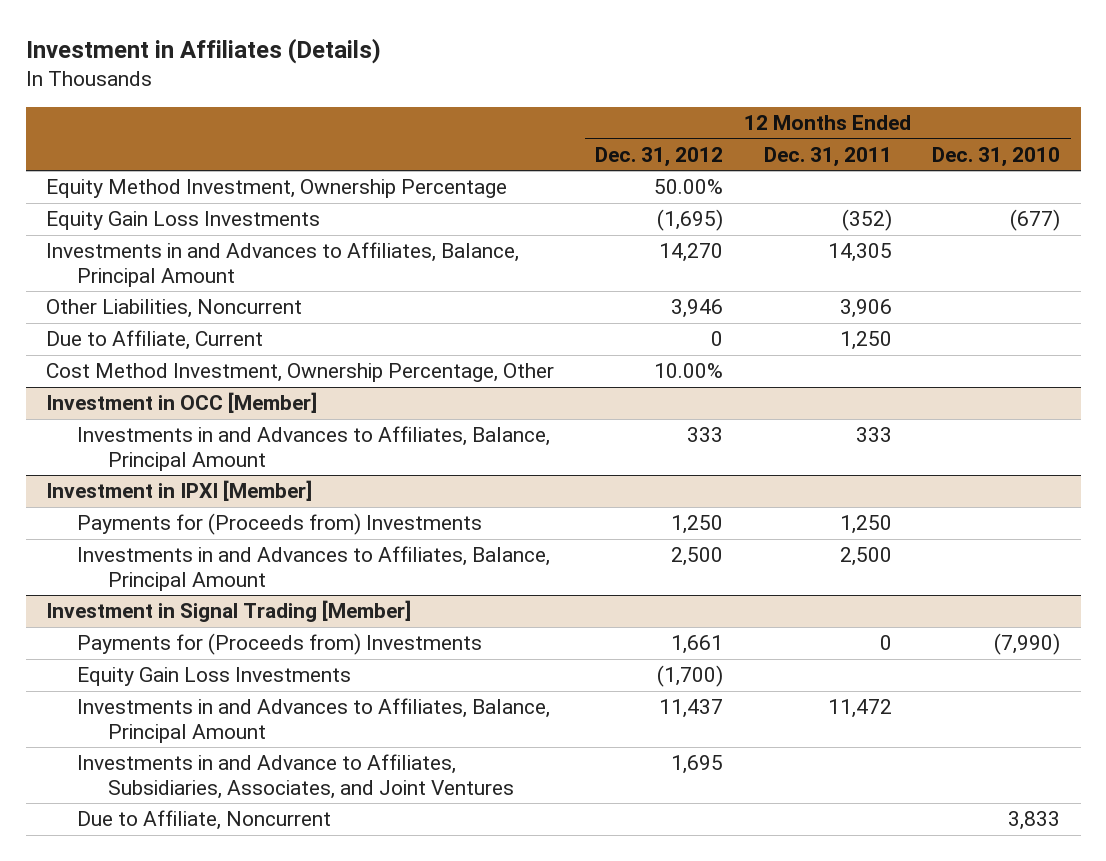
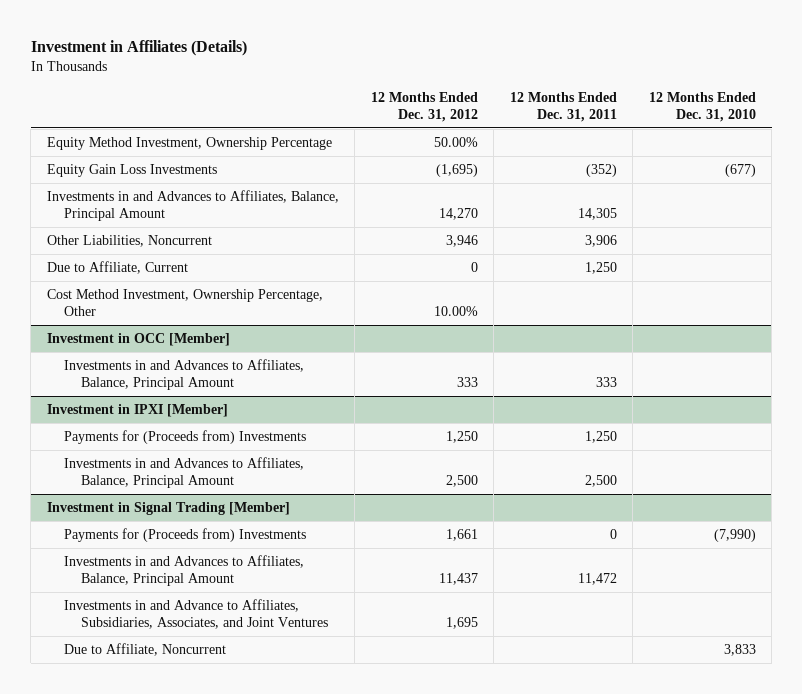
[76,667,351,687] Equity Gain Loss Investments -> none

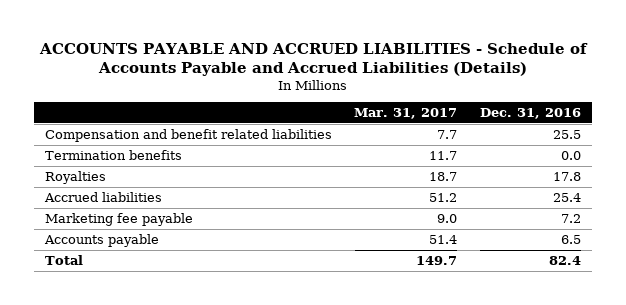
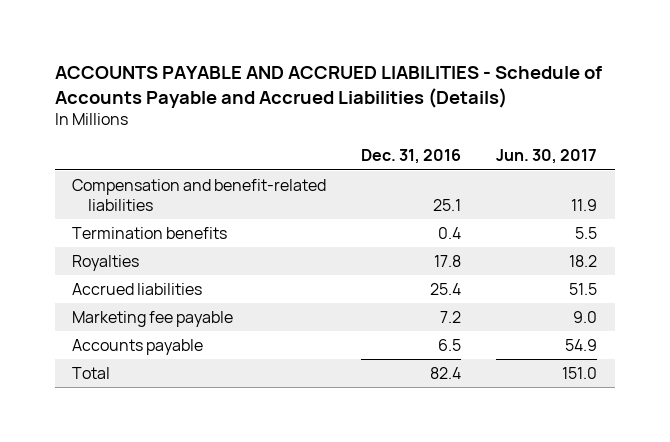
[354,108,458,120] Mar. 31, 2017 -> none
none -> [496,149,598,165] Jun. 30, 2017
[45,128,333,142] Compensation and benefit related liabilities -> [72,178,327,211] Compensation and benefit-related liabilities
[552,129,581,139] 25.5 -> [433,198,462,211] 25.1
[560,150,581,160] 0.0 -> [438,226,462,239] 0.4

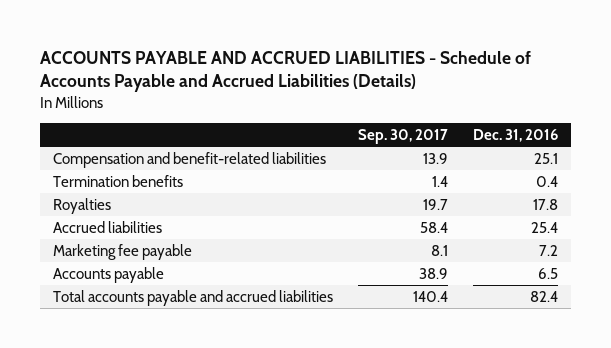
[496,149,598,165] Jun. 30, 2017 -> none
none -> [358,128,449,144] Sep. 30, 2017
[72,366,111,379] Total -> [52,289,333,306] Total accounts payable and accrued liabilities

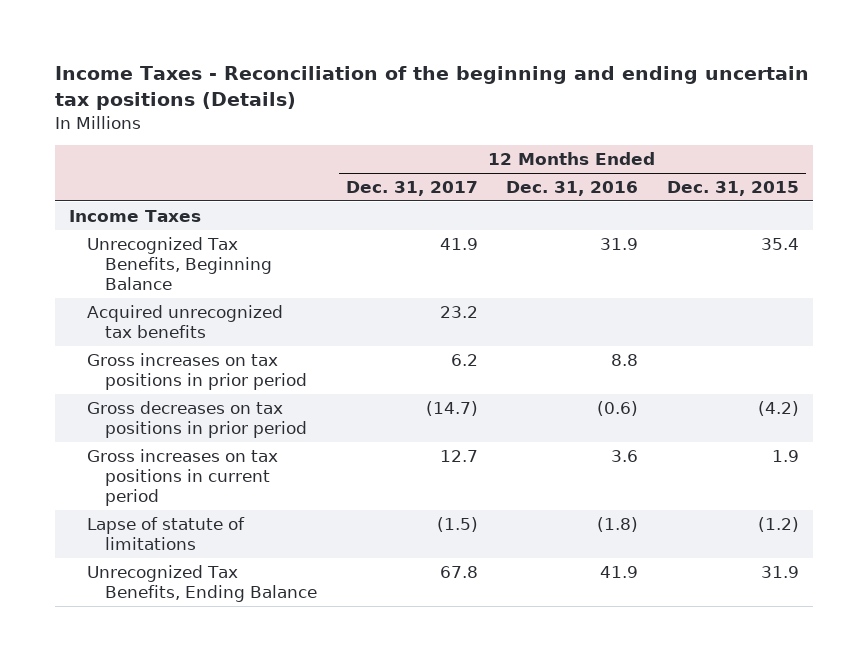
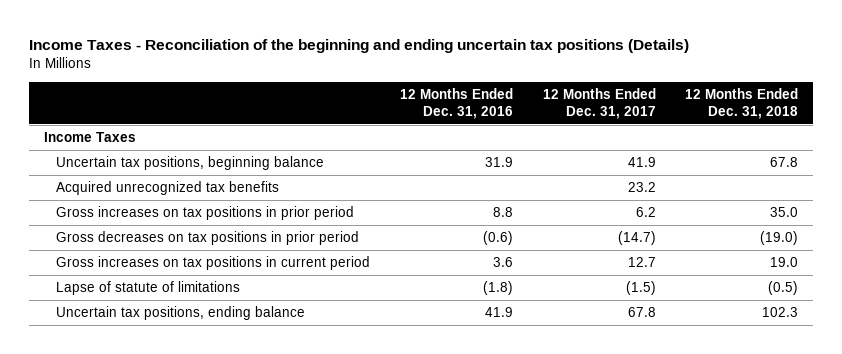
[666,181,799,197] Dec. 31, 2015 -> none
none -> [685,87,799,119] 12 Months Ended Dec. 31, 2018
[87,236,273,290] Unrecognized Tax Benefits, Beginning Balance -> [55,156,324,171] Uncertain tax positions, beginning balance
[87,564,318,602] Unrecognized Tax Benefits, Ending Balance -> [55,306,305,321] Uncertain tax positions, ending balance

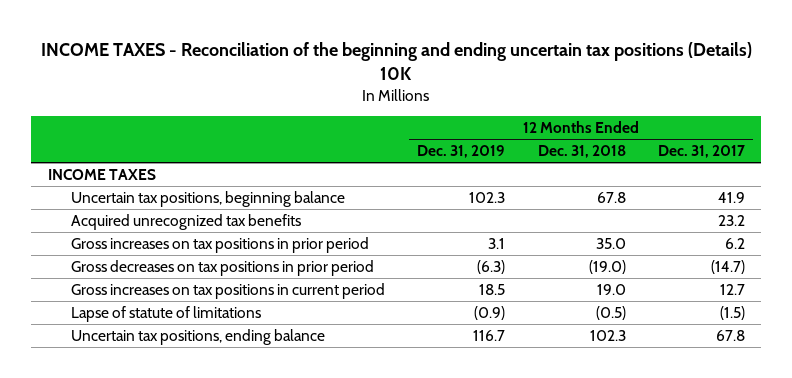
[28,38,689,53] Income Taxes - Reconciliation of the beginning and ending uncertain tax positions (Details) -> [41,41,753,80] INCOME TAXES - Reconciliation of the beginning and ending uncertain tax positions (Details) 10K
[399,87,513,119] 12 Months Ended Dec. 31, 2016 -> none
none -> [417,145,506,159] Dec. 31, 2019
[43,132,136,143] Income Taxes -> [47,168,156,180] INCOME TAXES

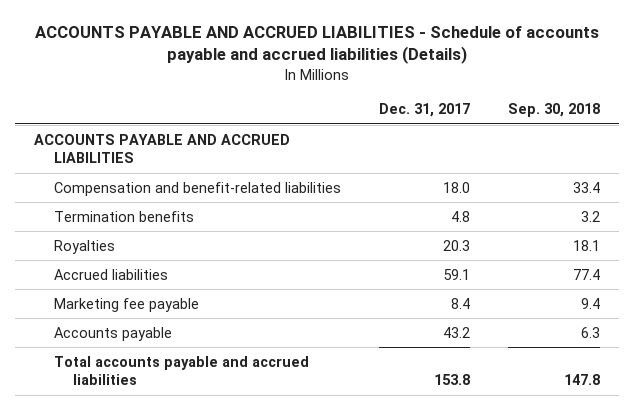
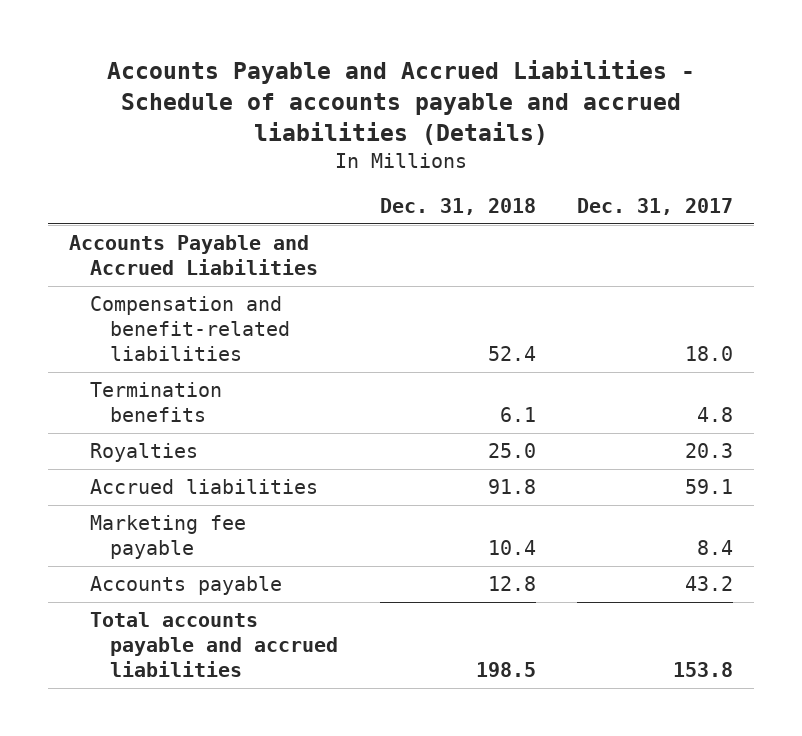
[35,25,600,65] ACCOUNTS PAYABLE AND ACCRUED LIABILITIES - Schedule of accounts payable and accrued liabilities (Details) -> [107,60,696,145] Accounts Payable and Accrued Liabilities - Schedule of accounts payable and accrued liabilities (Details)
[508,103,601,118] Sep. 30, 2018 -> none
none -> [379,197,536,215] Dec. 31, 2018
[34,133,291,164] ACCOUNTS PAYABLE AND ACCRUED LIABILITIES -> [69,235,318,276] Accounts Payable and Accrued Liabilities

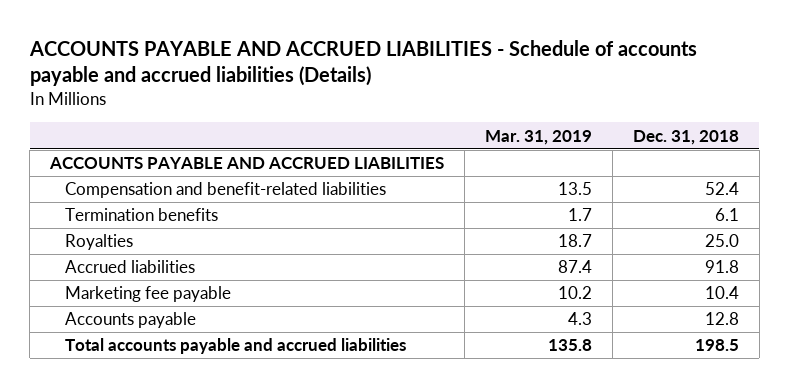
[107,60,696,145] Accounts Payable and Accrued Liabilities - Schedule of accounts payable and accrued liabilities (Details) -> [28,40,697,87] ACCOUNTS PAYABLE AND ACCRUED LIABILITIES - Schedule of accounts payable and accrued liabilities (Details)
[577,197,734,215] Dec. 31, 2017 -> none
none -> [484,129,592,145] Mar. 31, 2019
[69,235,318,276] Accounts Payable and Accrued Liabilities -> [49,157,445,170] ACCOUNTS PAYABLE AND ACCRUED LIABILITIES

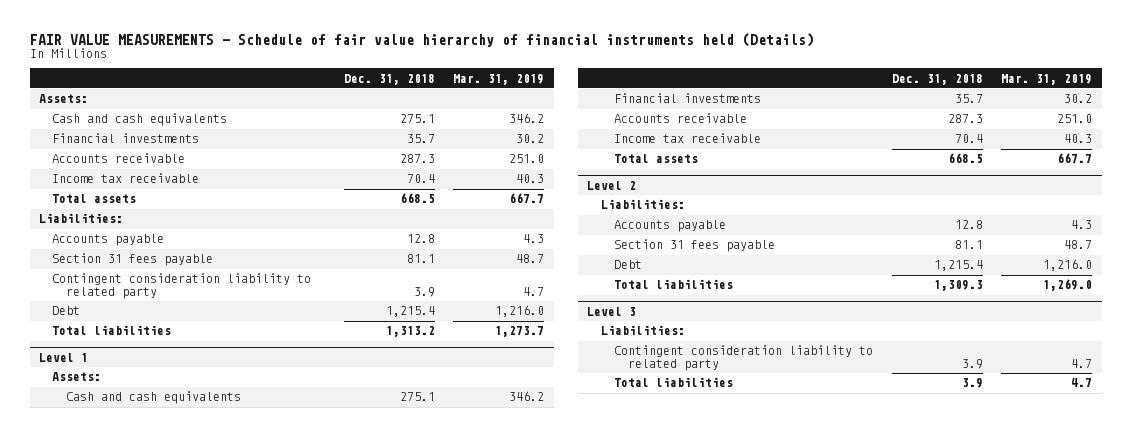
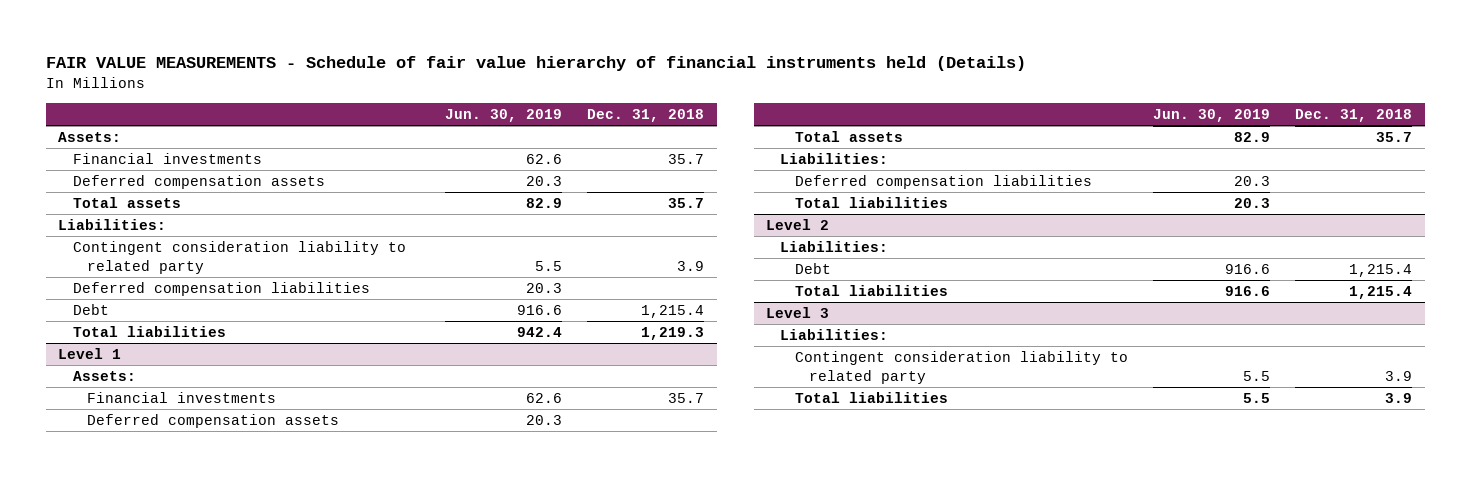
[453,73,545,85] Mar. 31, 2019 -> none
none -> [445,108,563,122] Jun. 30, 2019
[52,113,228,127] Cash and cash equivalents -> none
[52,153,186,164] Accounts receivable -> none
[52,173,200,184] Income tax receivable -> none
none -> [72,174,325,189] Deferred compensation assets
[399,193,435,204] 668.5 -> [668,197,705,208] 35.7
[52,234,165,247] Accounts payable -> none
[52,253,214,267] Section 31 fees payable -> none
none -> [72,281,370,296] Deferred compensation liabilities
[385,326,435,338] 1,313.2 -> [641,326,705,340] 1,219.3
[65,391,241,405] Cash and cash equivalents -> none
[614,113,748,124] Accounts receivable -> none
[614,133,762,144] Income tax receivable -> none
none -> [86,413,339,428] Deferred compensation assets
[947,153,983,164] 668.5 -> [1376,131,1413,142] 35.7
none -> [780,152,889,164] Liabilities:
none -> [794,174,1092,189] Deferred compensation liabilities
none -> [794,196,948,208] Total liabilities
[614,220,727,233] Accounts payable -> none
[614,239,776,253] Section 31 fees payable -> none
[933,280,983,292] 1,309.3 -> [1349,285,1413,299] 1,215.4

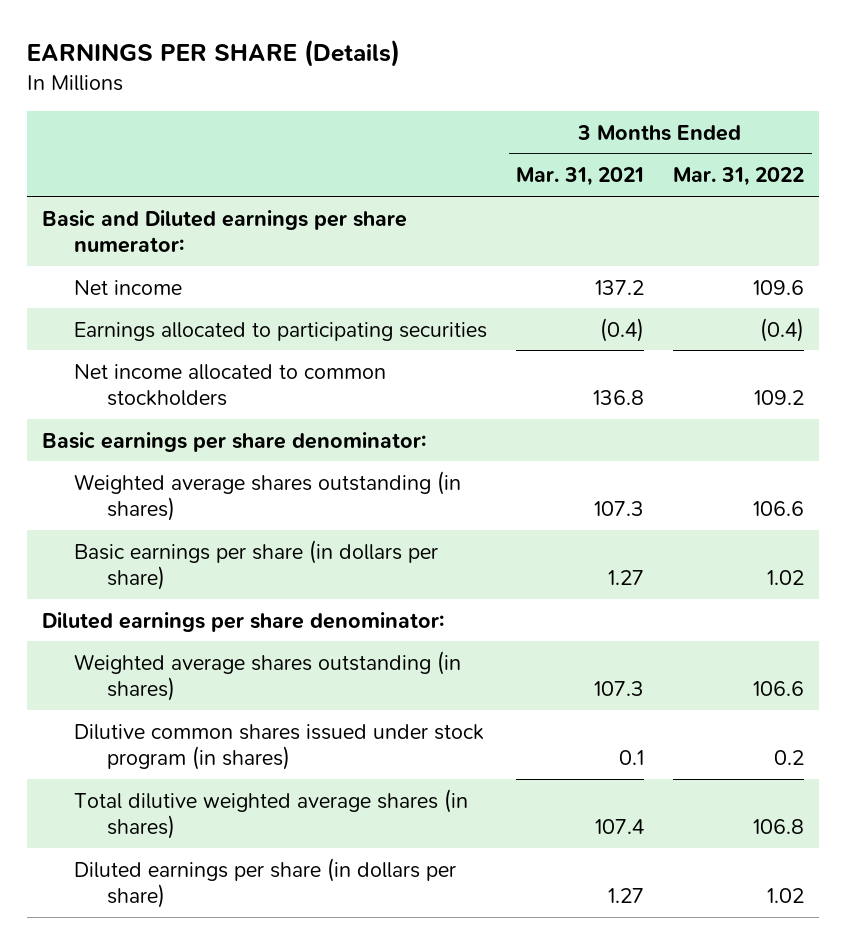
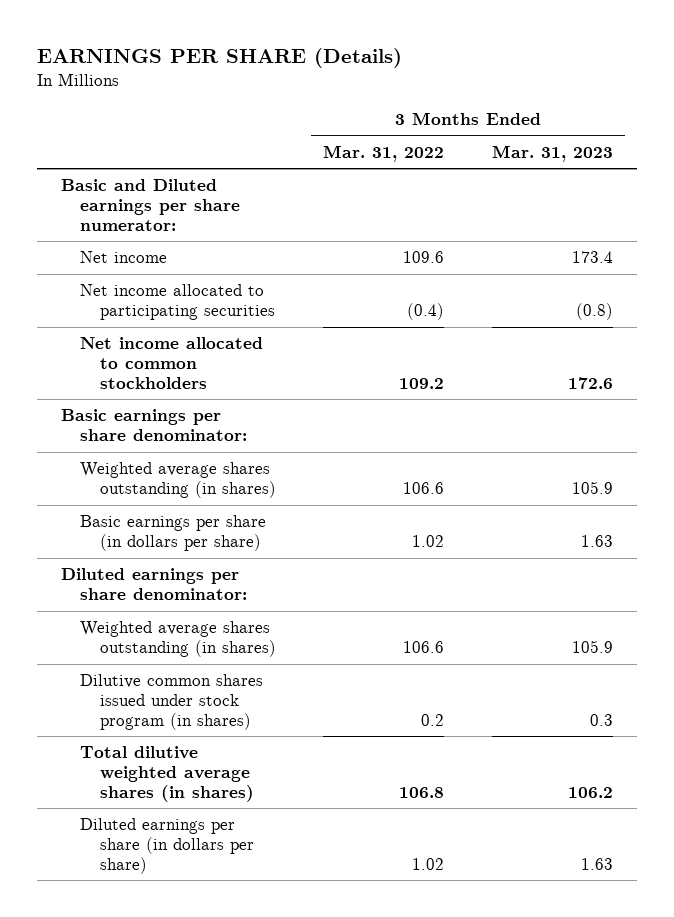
[516,167,645,187] Mar. 31, 2021 -> none
none -> [491,144,613,162] Mar. 31, 2023
[74,321,488,341] Earnings allocated to participating securities -> [80,284,275,320] Net income allocated to participating securities

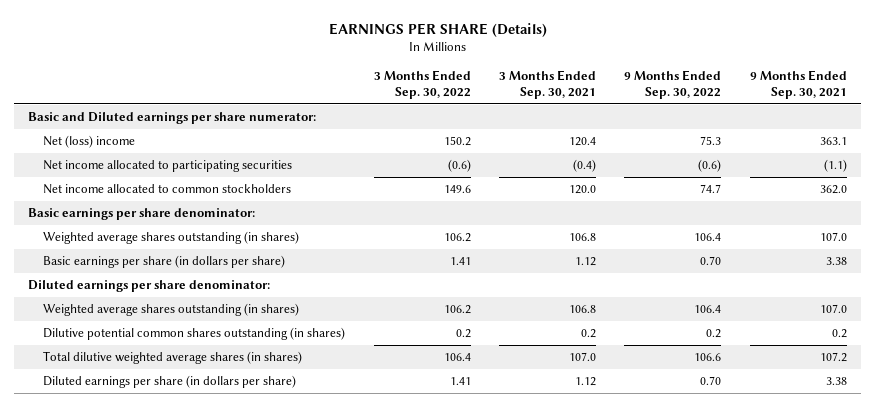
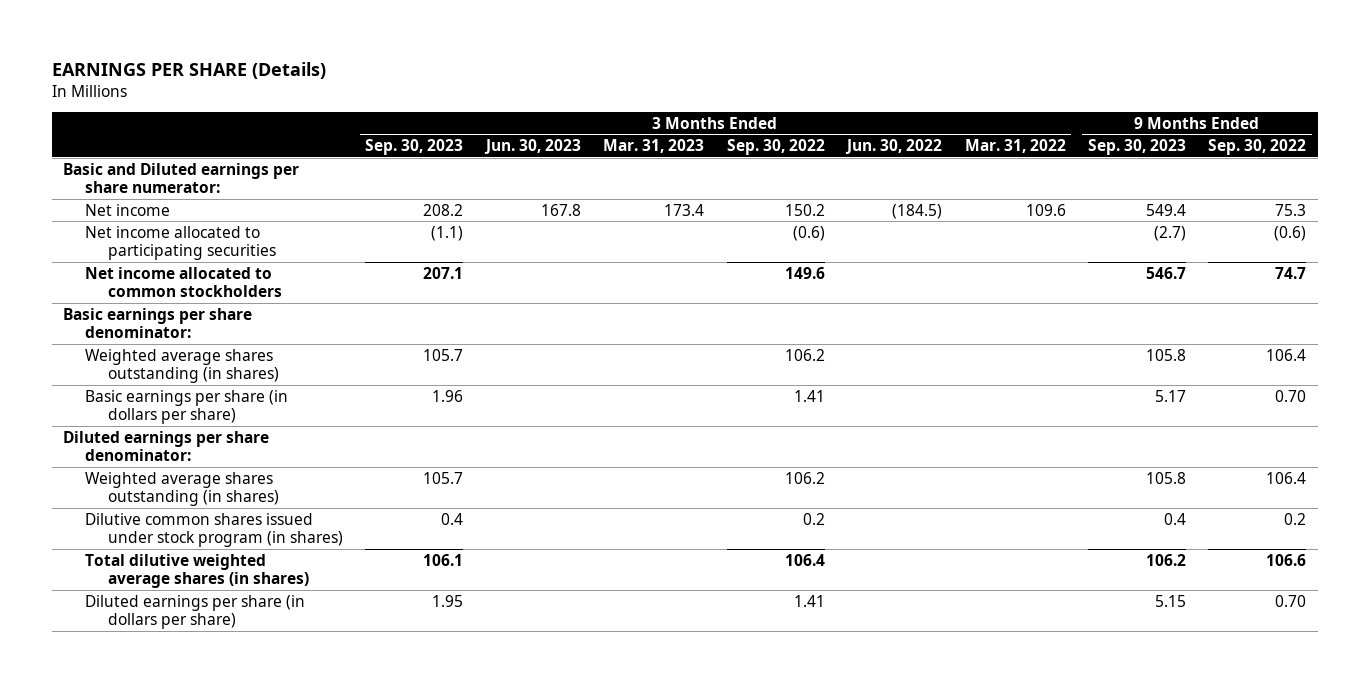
[499,70,597,99] 3 Months Ended Sep. 30, 2021 -> none
[749,70,847,99] 9 Months Ended Sep. 30, 2021 -> none
none -> [365,139,464,156] Sep. 30, 2023
none -> [483,139,581,155] Jun. 30, 2023
none -> [603,139,705,154] Mar. 31, 2023
none -> [845,139,943,155] Jun. 30, 2022
none -> [964,139,1066,154] Mar. 31, 2022
none -> [1087,139,1186,156] Sep. 30, 2023
[43,135,136,149] Net (loss) income -> [85,203,171,216] Net income
[43,327,346,341] Dilutive potential common shares outstanding (in shares) -> [85,512,343,547] Dilutive common shares issued under stock program (in shares)

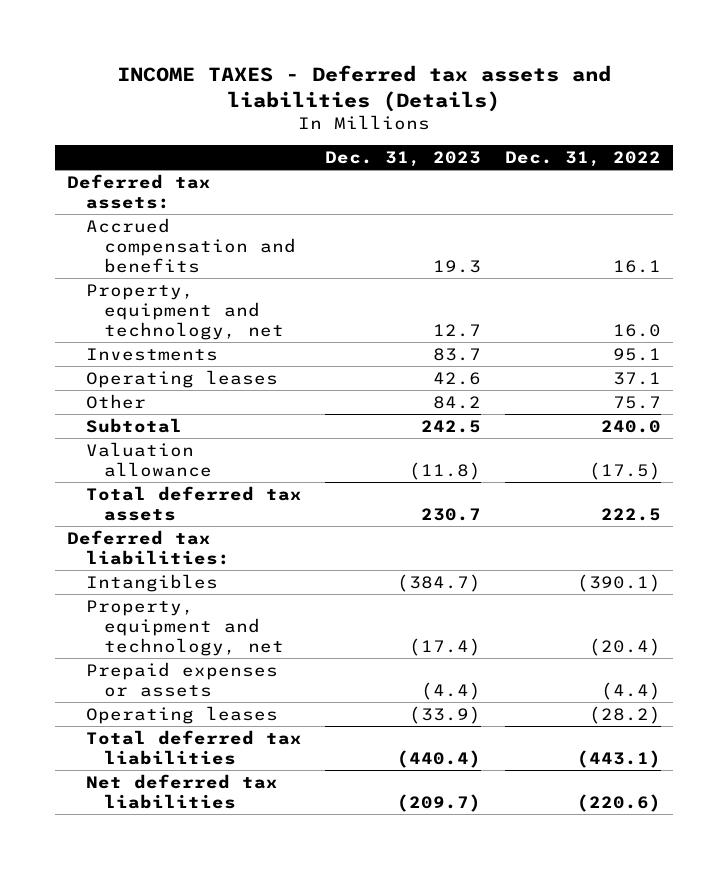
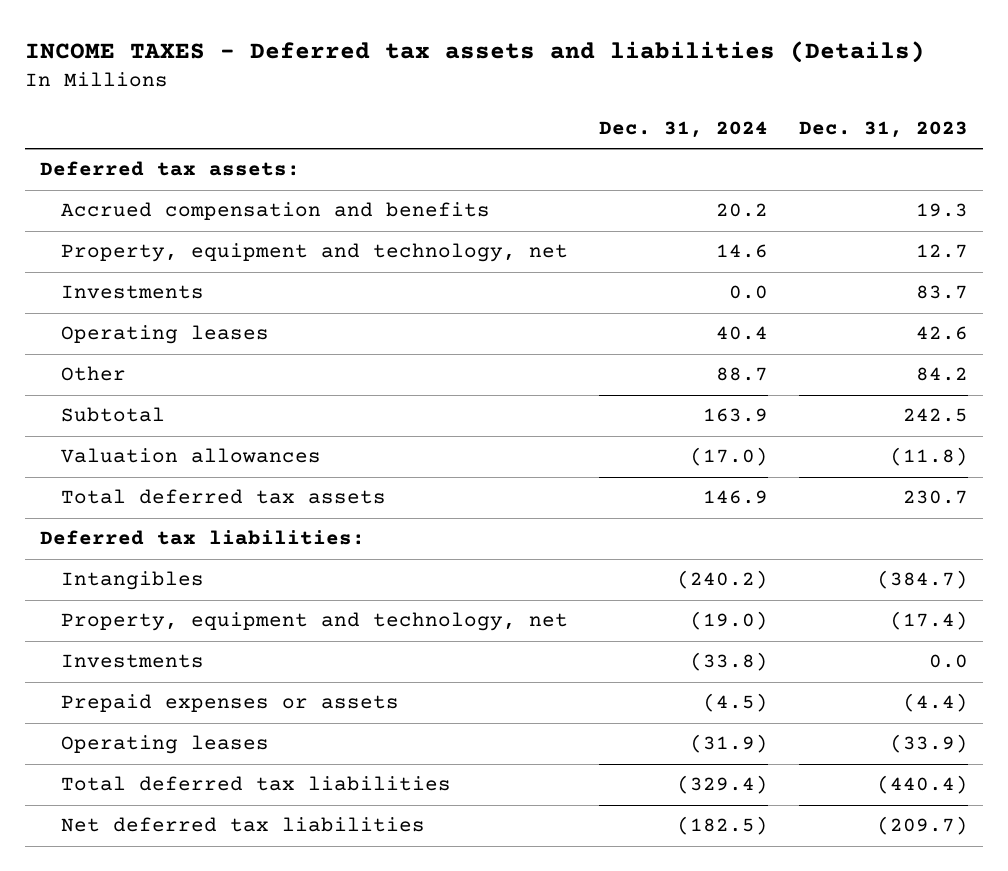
[504,151,661,168] Dec. 31, 2022 -> none
none -> [599,120,769,138] Dec. 31, 2024
[85,441,212,477] Valuation allowance -> [61,448,322,464] Valuation allowances
none -> [61,654,205,669] Investments

